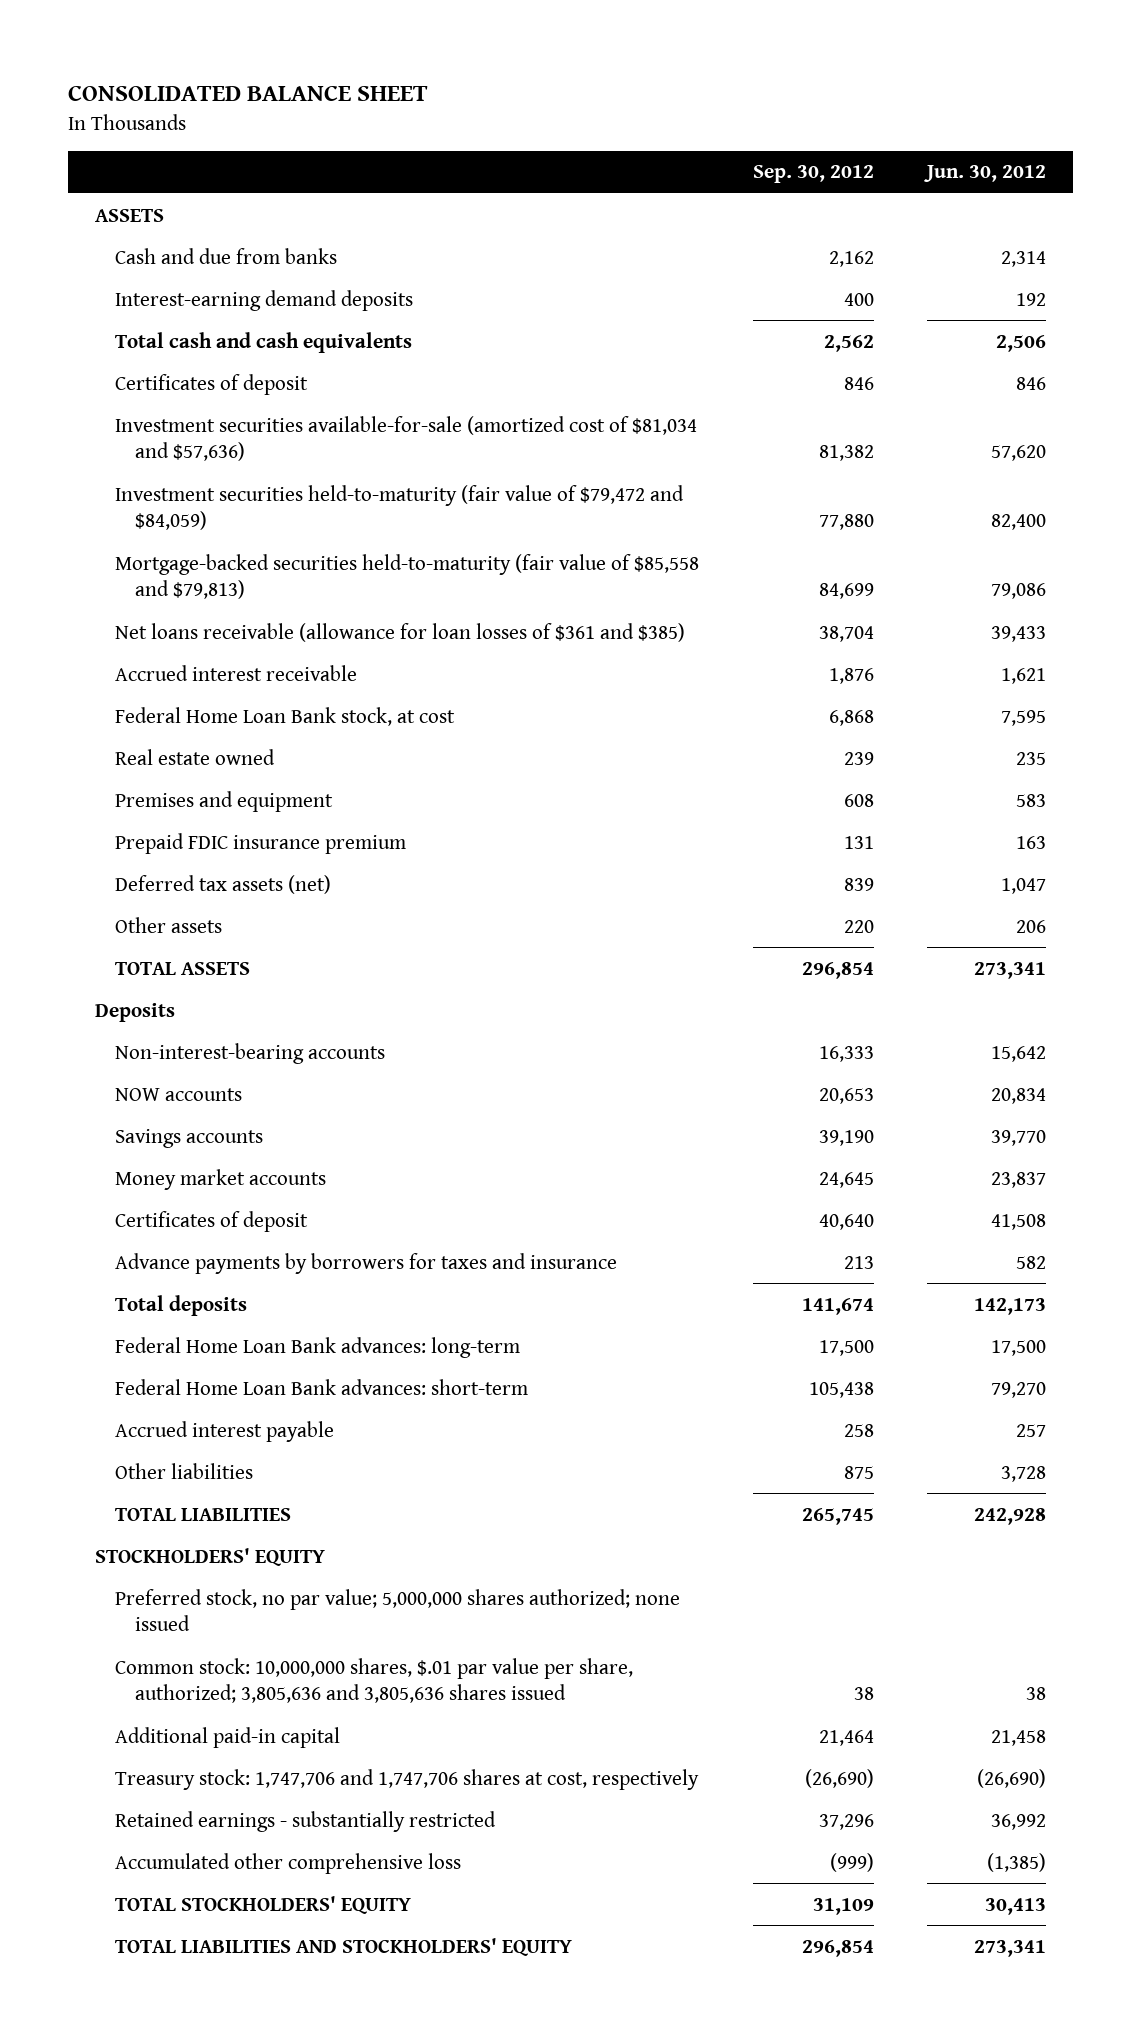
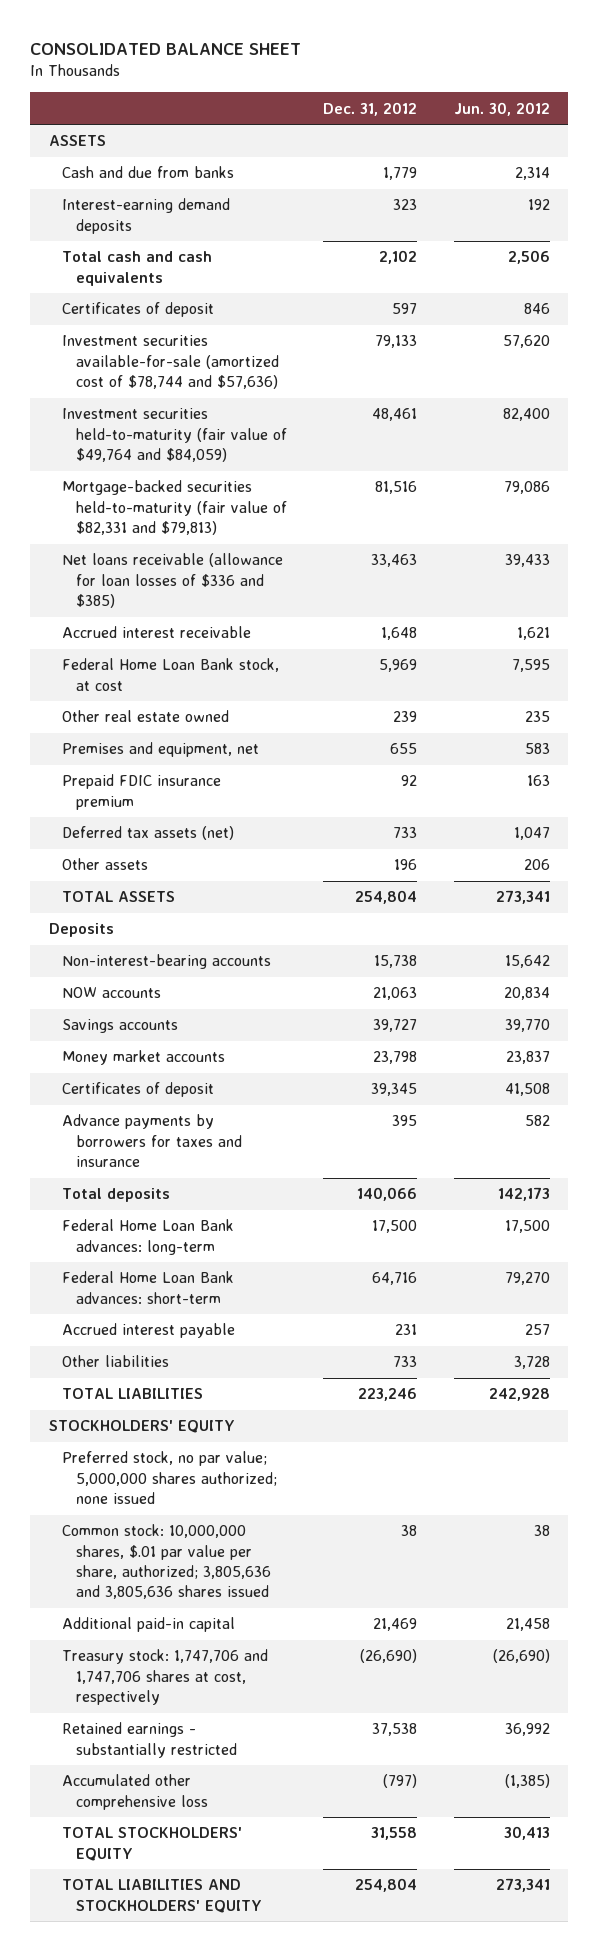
[752,165,874,184] Sep. 30, 2012 -> none
none -> [323,101,418,116] Dec. 31, 2012
[114,415,697,462] Investment securities available-for-sale (amortized cost of $81,034 and $57,636) -> [62,335,280,390] Investment securities available-for-sale (amortized cost of $78,744 and $57,636)
[114,484,684,531] Investment securities held-to-maturity (fair value of $79,472 and $84,059) -> [62,408,288,463] Investment securities held-to-maturity (fair value of $49,764 and $84,059)
[114,553,699,600] Mortgage-backed securities held-to-maturity (fair value of $85,558 and $79,813) -> [62,480,288,536] Mortgage-backed securities held-to-maturity (fair value of $82,331 and $79,813)
[114,622,685,642] Net loans receivable (allowance for loan losses of $361 and $385) -> [62,553,284,609] Net loans receivable (allowance for loan losses of $336 and $385)
[114,748,275,765] Real estate owned -> [62,710,230,723] Other real estate owned
[114,790,333,812] Premises and equipment -> [62,742,260,758] Premises and equipment, net

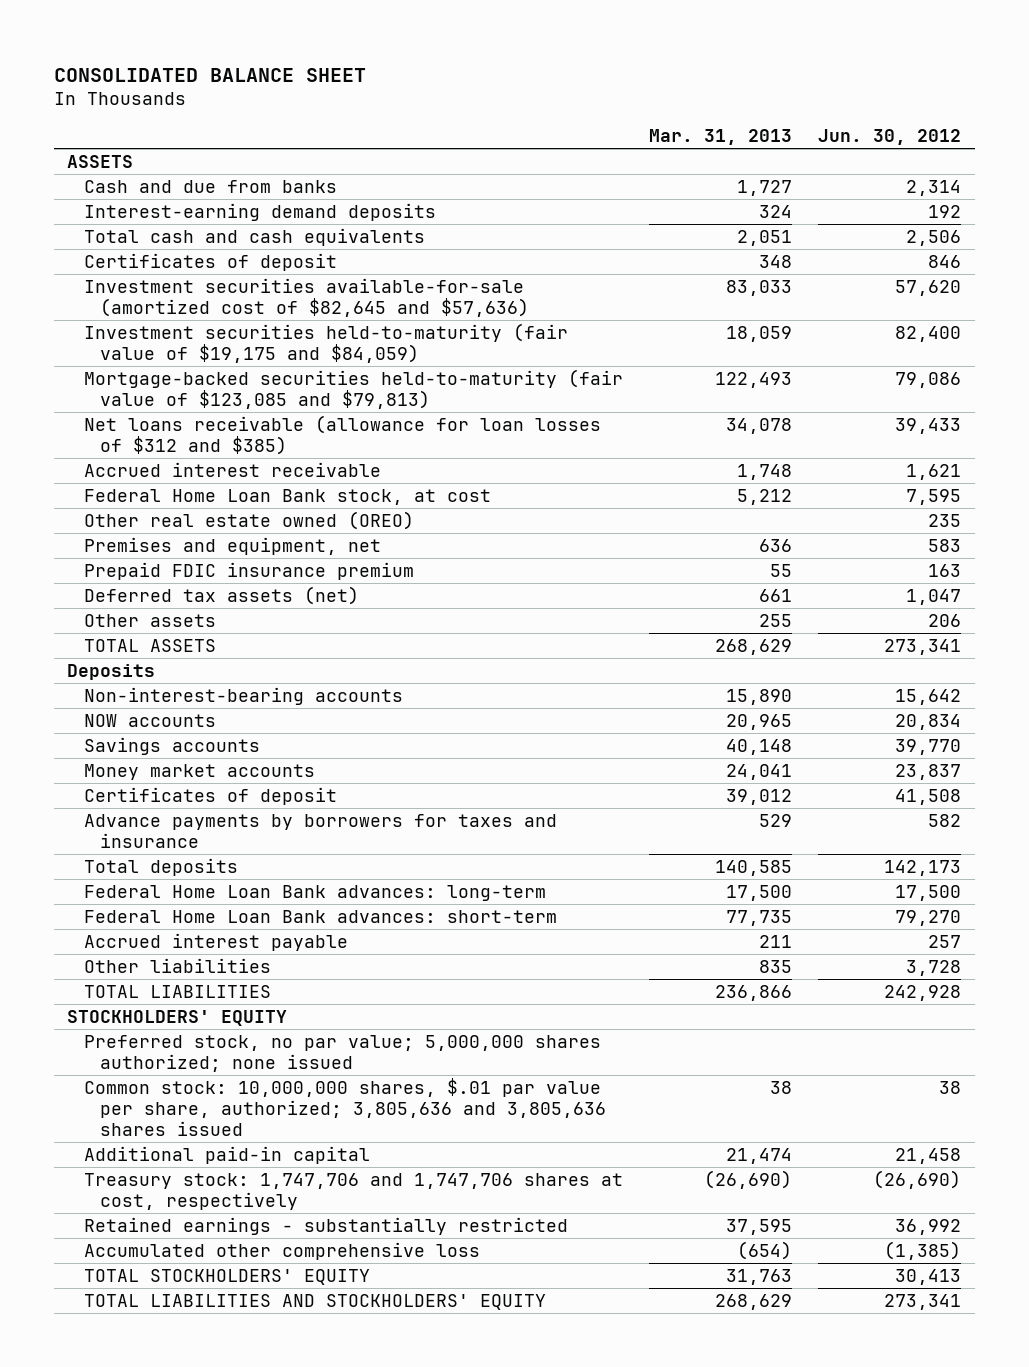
[323,101,418,116] Dec. 31, 2012 -> none
none -> [649,129,793,146] Mar. 31, 2013
[62,335,280,390] Investment securities available-for-sale (amortized cost of $78,744 and $57,636) -> [83,278,529,317] Investment securities available-for-sale (amortized cost of $82,645 and $57,636)
[62,408,288,463] Investment securities held-to-maturity (fair value of $49,764 and $84,059) -> [83,323,568,363] Investment securities held-to-maturity (fair value of $19,175 and $84,059)
[62,480,288,536] Mortgage-backed securities held-to-maturity (fair value of $82,331 and $79,813) -> [83,369,623,409] Mortgage-backed securities held-to-maturity (fair value of $123,085 and $79,813)
[62,553,284,609] Net loans receivable (allowance for loan losses of $336 and $385) -> [83,415,601,455] Net loans receivable (allowance for loan losses of $312 and $385)
[62,710,230,723] Other real estate owned -> [83,511,414,531] Other real estate owned (OREO)

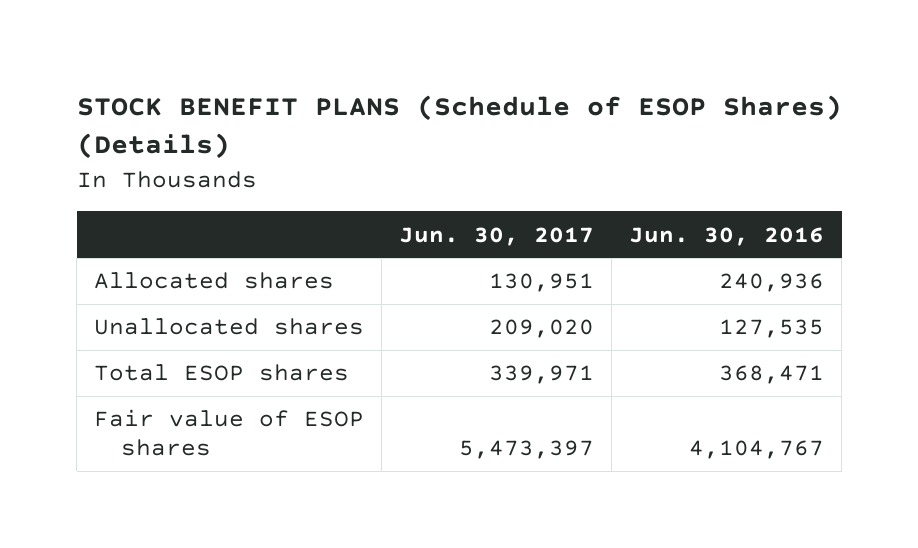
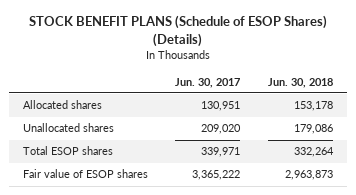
[629,226,825,246] Jun. 30, 2016 -> none
none -> [267,77,333,88] Jun. 30, 2018
[459,440,595,460] 5,473,397 -> [192,170,241,181] 3,365,222

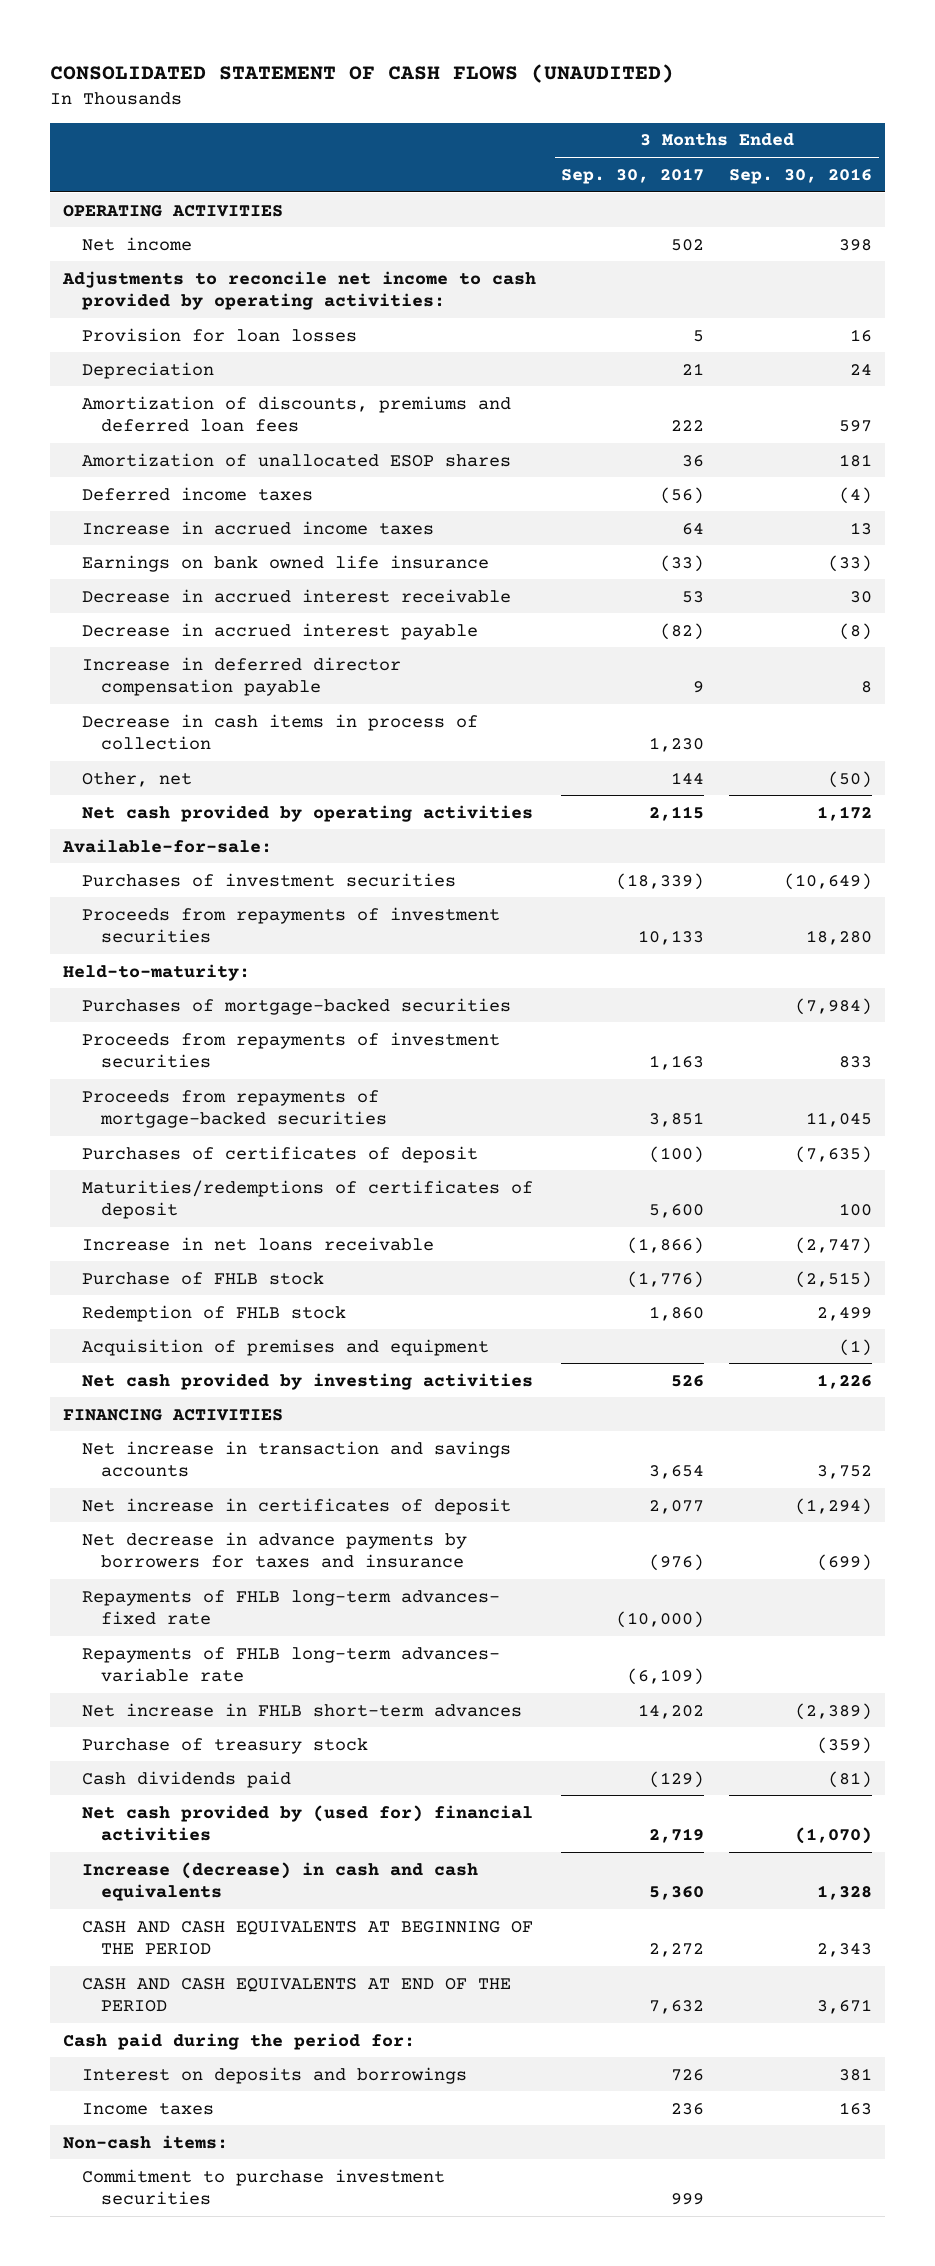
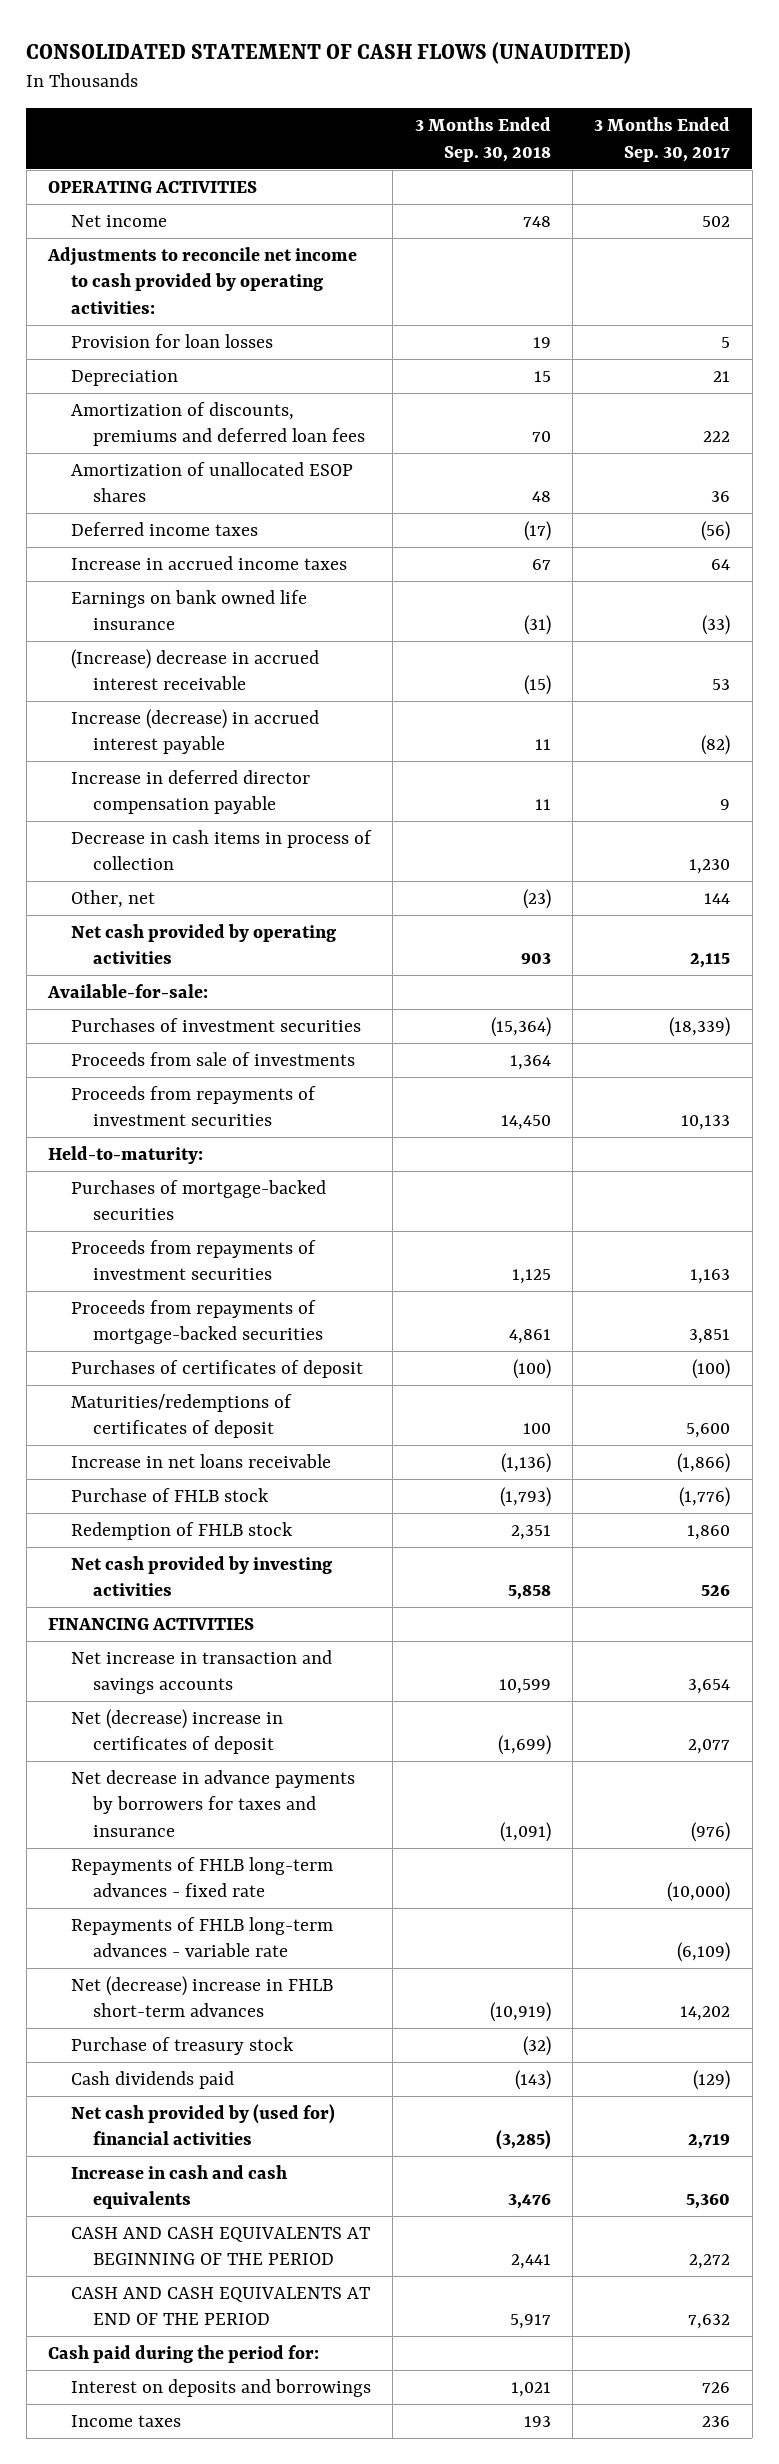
[729,167,873,184] Sep. 30, 2016 -> none
none -> [414,117,551,162] 3 Months Ended Sep. 30, 2018
[81,588,511,603] Decrease in accrued interest receivable -> [70,648,319,691] (Increase) decrease in accrued interest receivable
[81,622,478,640] Decrease in accrued interest payable -> [70,708,319,755] Increase (decrease) in accrued interest payable
none -> [70,1051,355,1066] Proceeds from sale of investments
[81,1338,489,1356] Acquisition of premises and equipment -> none
[81,1497,511,1515] Net increase in certificates of deposit -> [70,1708,283,1755] Net (decrease) increase in certificates of deposit
[81,1589,500,1626] Repayments of FHLB long-term advances- fixed rate -> [70,1856,333,1898] Repayments of FHLB long-term advances - fixed rate
[81,1646,500,1683] Repayments of FHLB long-term advances- variable rate -> [70,1916,333,1958] Repayments of FHLB long-term advances - variable rate
[81,1702,522,1717] Net increase in FHLB short-term advances -> [70,1975,333,2018] Net (decrease) increase in FHLB short-term advances
[81,1861,478,1902] Increase (decrease) in cash and cash equivalents -> [70,2164,287,2210] Increase in cash and cash equivalents
[63,2134,229,2149] Non-cash items: -> none
[81,2168,445,2206] Commitment to purchase investment securities -> none

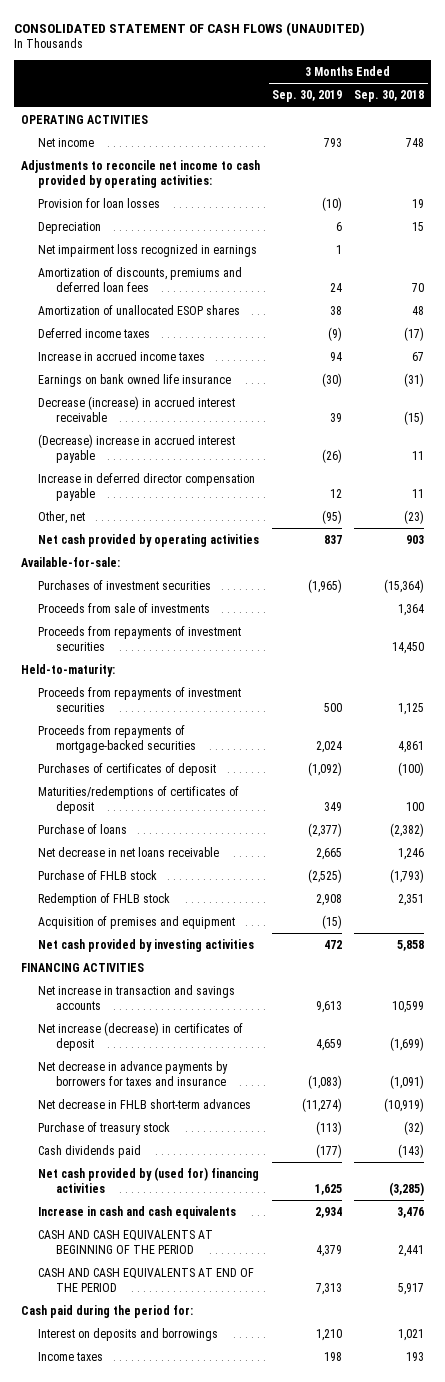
[594,117,731,162] 3 Months Ended Sep. 30, 2017 -> none
none -> [272,90,343,103] Sep. 30, 2019
none -> [38,243,258,257] Net impairment loss recognized in earnings
[70,648,319,691] (Increase) decrease in accrued interest receivable -> [38,395,236,422] Decrease (increase) in accrued interest receivable
[70,708,319,755] Increase (decrease) in accrued interest payable -> [38,433,236,463] (Decrease) increase in accrued interest payable
[70,829,372,871] Decrease in cash items in process of collection -> none
[70,1179,326,1221] Purchases of mortgage-backed securities -> none
none -> [38,823,128,834] Purchase of loans
[70,1453,331,1468] Increase in net loans receivable -> [38,846,220,857] Net decrease in net loans receivable
[500,1452,551,1473] (1,136) -> [398,847,425,860] 1,246
none -> [38,915,236,929] Acquisition of premises and equipment
[70,1708,283,1755] Net (decrease) increase in certificates of deposit -> [38,1021,244,1051] Net increase (decrease) in certificates of deposit
[70,1856,333,1898] Repayments of FHLB long-term advances - fixed rate -> none
[70,1916,333,1958] Repayments of FHLB long-term advances - variable rate -> none
[70,1975,333,2018] Net (decrease) increase in FHLB short-term advances -> [38,1098,252,1109] Net decrease in FHLB short-term advances
[70,2103,335,2146] Net cash provided by (used for) financial activities -> [38,1166,260,1193] Net cash provided by (used for) financing activities

